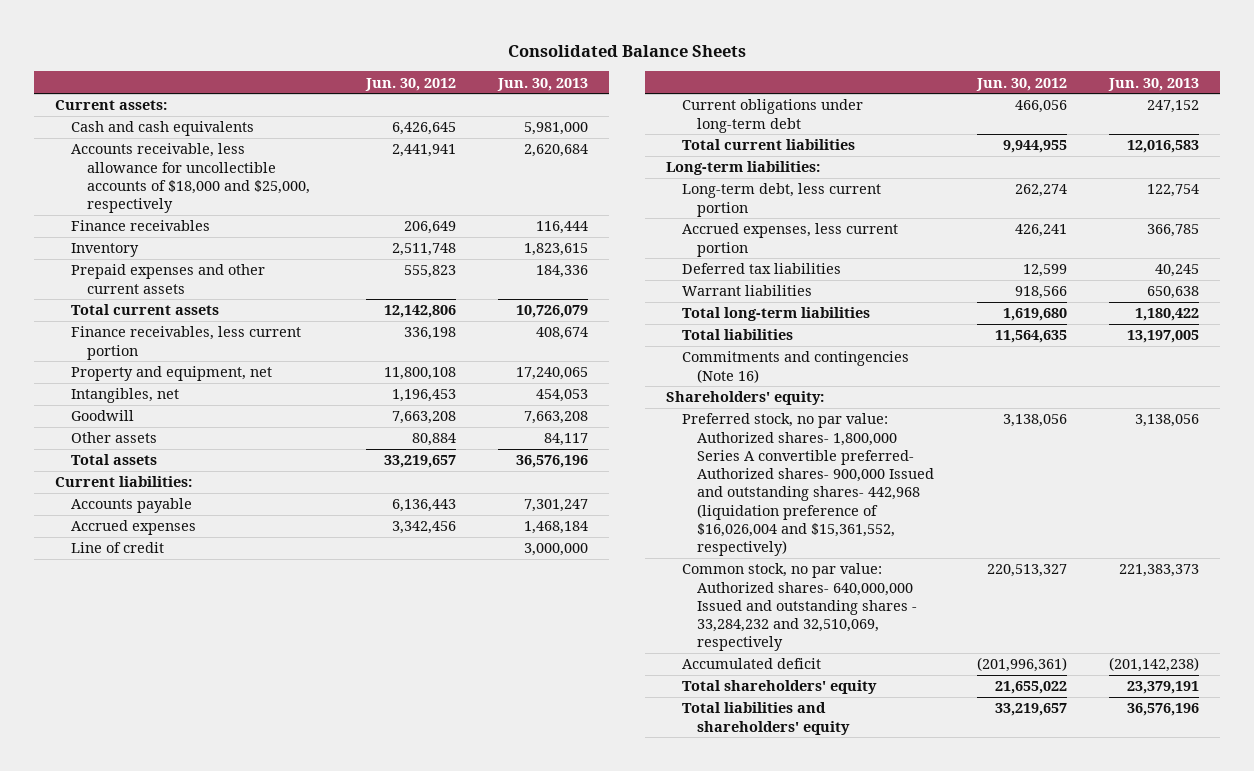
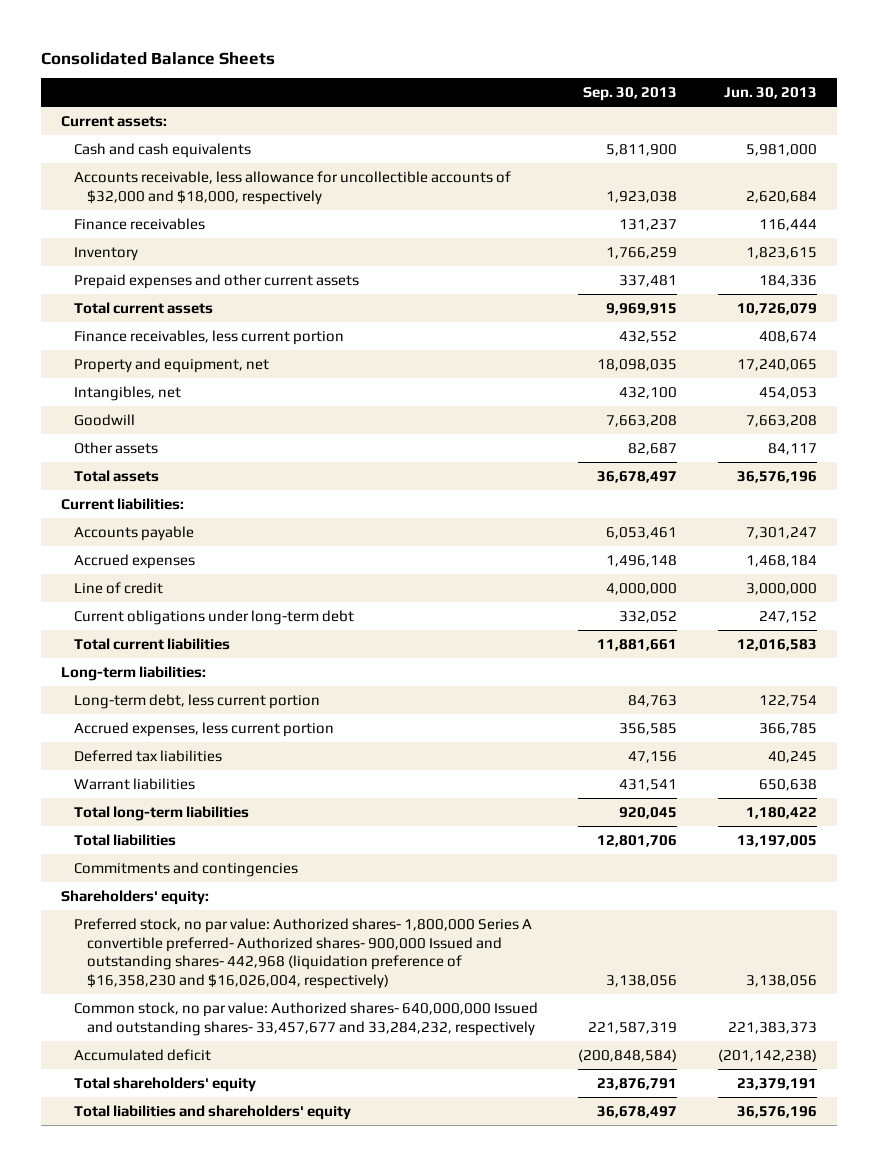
[364,77,456,91] Jun. 30, 2012 -> none
none -> [583,87,678,102] Sep. 30, 2013
[70,143,310,214] Accounts receivable, less allowance for uncollectible accounts of $18,000 and $25,000, respectively -> [74,170,512,205] Accounts receivable, less allowance for uncollectible accounts of $32,000 and $18,000, respectively
[681,351,909,383] Commitments and contingencies (Note 16) -> [74,861,299,877] Commitments and contingencies
[681,413,935,557] Preferred stock, no par value: Authorized shares- 1,800,000 Series A convertible preferred- Authorized shares- 900,000 Issued and outstanding shares- 442,968 (liquidation preference of $16,026,004 and $15,361,552, respectively) -> [74,917,533,989] Preferred stock, no par value: Authorized shares- 1,800,000 Series A convertible preferred- Authorized shares- 900,000 Issued and outstanding shares- 442,968 (liquidation preference of $16,358,230 and $16,026,004, respectively)
[681,563,918,652] Common stock, no par value: Authorized shares- 640,000,000 Issued and outstanding shares - 33,284,232 and 32,510,069, respectively -> [74,1001,539,1036] Common stock, no par value: Authorized shares- 640,000,000 Issued and outstanding shares- 33,457,677 and 33,284,232, respectively

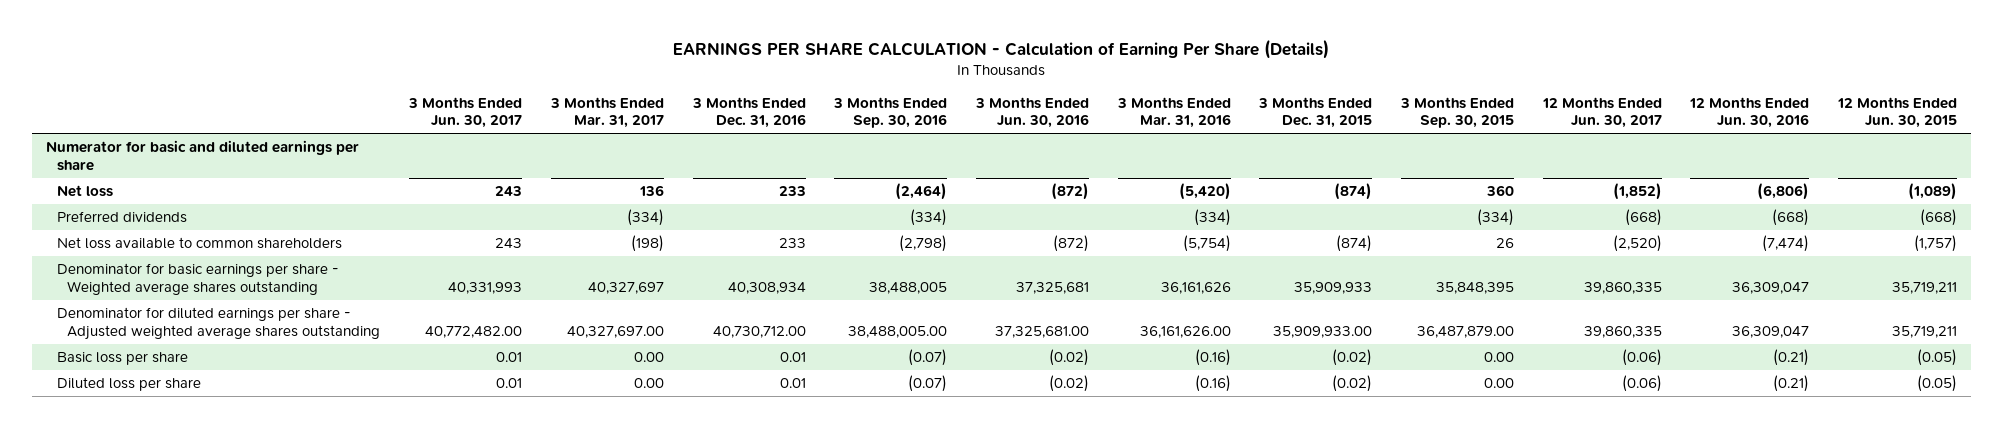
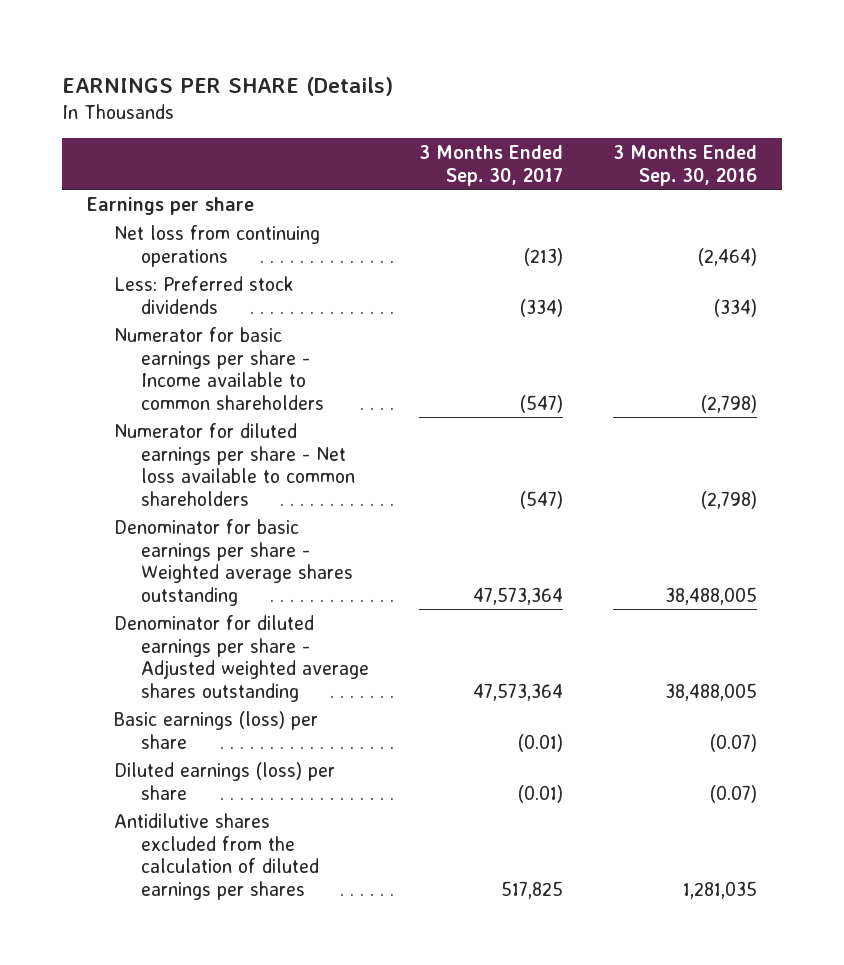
[673,38,1330,59] EARNINGS PER SHARE CALCULATION - Calculation of Earning Per Share (Details) -> [62,76,394,96] EARNINGS PER SHARE (Details)
[408,96,523,129] 3 Months Ended Jun. 30, 2017 -> none
[549,96,664,129] 3 Months Ended Mar. 31, 2017 -> none
[691,96,806,129] 3 Months Ended Dec. 31, 2016 -> none
[974,96,1089,129] 3 Months Ended Jun. 30, 2016 -> none
[1116,96,1231,129] 3 Months Ended Mar. 31, 2016 -> none
[1258,96,1373,129] 3 Months Ended Dec. 31, 2015 -> none
[1399,96,1514,129] 3 Months Ended Sep. 30, 2015 -> none
[1541,96,1662,129] 12 Months Ended Jun. 30, 2017 -> none
[1689,96,1810,129] 12 Months Ended Jun. 30, 2016 -> none
[1837,96,1958,129] 12 Months Ended Jun. 30, 2015 -> none
none -> [419,145,564,186] 3 Months Ended Sep. 30, 2017
[45,140,359,171] Numerator for basic and diluted earnings per share -> [87,196,255,215] Earnings per share
[56,185,113,198] Net loss -> [114,224,321,267] Net loss from continuing operations
[56,211,187,224] Preferred dividends -> [114,275,295,314] Less: Preferred stock dividends
[56,237,342,250] Net loss available to common shareholders -> [114,326,325,410] Numerator for basic earnings per share - Income available to common shareholders
none -> [114,422,356,506] Numerator for diluted earnings per share - Net loss available to common shareholders
[848,325,948,338] 38,488,005.00 -> [664,682,757,701] 38,488,005
[56,352,188,366] Basic loss per share -> [114,710,319,749] Basic earnings (loss) per share
[56,377,201,392] Diluted loss per share -> [114,761,336,800] Diluted earnings (loss) per share
none -> [114,812,320,900] Antidilutive shares excluded from the calculation of diluted earnings per shares

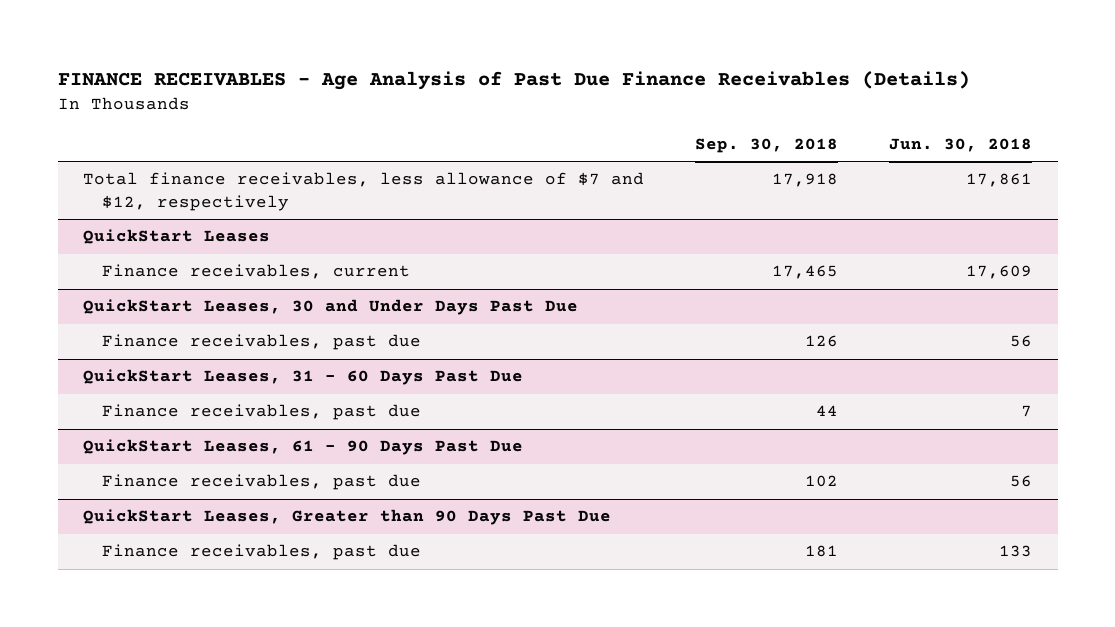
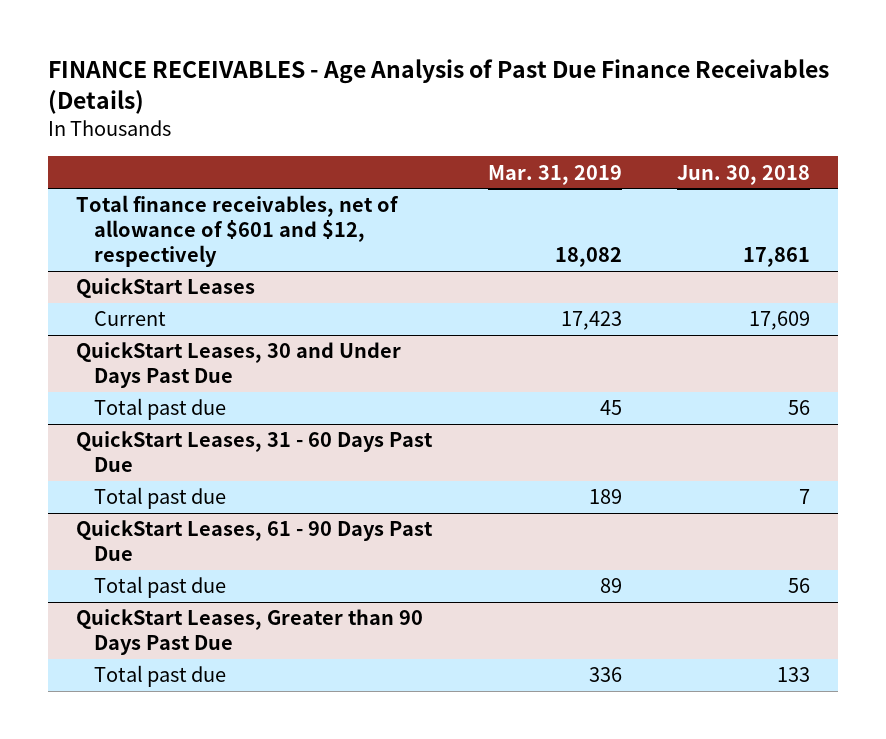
[695,138,839,154] Sep. 30, 2018 -> none
none -> [487,164,622,185] Mar. 31, 2019
[83,172,645,212] Total finance receivables, less allowance of $7 and $12, respectively -> [75,195,399,268] Total finance receivables, net of allowance of $601 and $12, respectively
[102,264,411,280] Finance receivables, current -> [94,311,167,327] Current
[102,334,422,351] Finance receivables, past due -> [94,398,227,421] Total past due
[102,404,422,421] Finance receivables, past due -> [94,487,227,510] Total past due
[102,474,422,491] Finance receivables, past due -> [94,576,227,599] Total past due
[102,544,422,561] Finance receivables, past due -> [94,665,227,688] Total past due

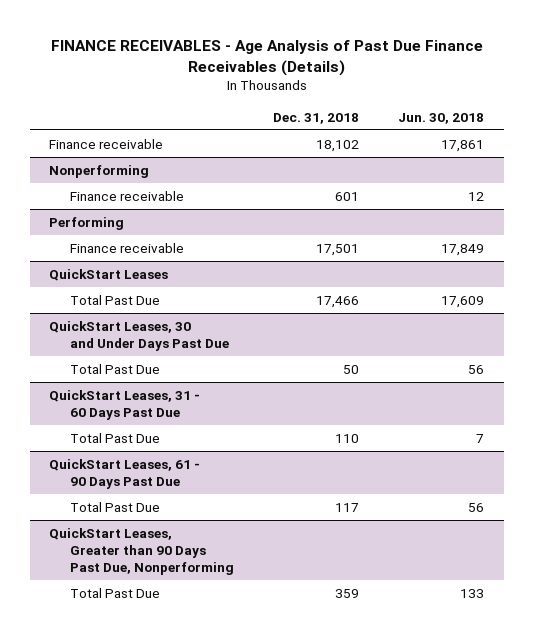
[487,164,622,185] Mar. 31, 2019 -> none
none -> [273,112,360,124] Dec. 31, 2018
[75,195,399,268] Total finance receivables, net of allowance of $601 and $12, respectively -> [48,138,163,149] Finance receivable
none -> [48,164,149,178] Nonperforming
none -> [70,190,185,201] Finance receivable
none -> [48,216,124,230] Performing
none -> [70,242,185,253] Finance receivable
[94,311,167,327] Current -> [70,294,161,305] Total Past Due
[94,398,227,421] Total past due -> [70,363,161,374] Total Past Due
[94,487,227,510] Total past due -> [70,432,161,443] Total Past Due
[94,576,227,599] Total past due -> [70,501,161,512] Total Past Due
[75,609,423,656] QuickStart Leases, Greater than 90 Days Past Due -> [48,527,235,575] QuickStart Leases, Greater than 90 Days Past Due, Nonperforming
[94,665,227,688] Total past due -> [70,587,161,598] Total Past Due

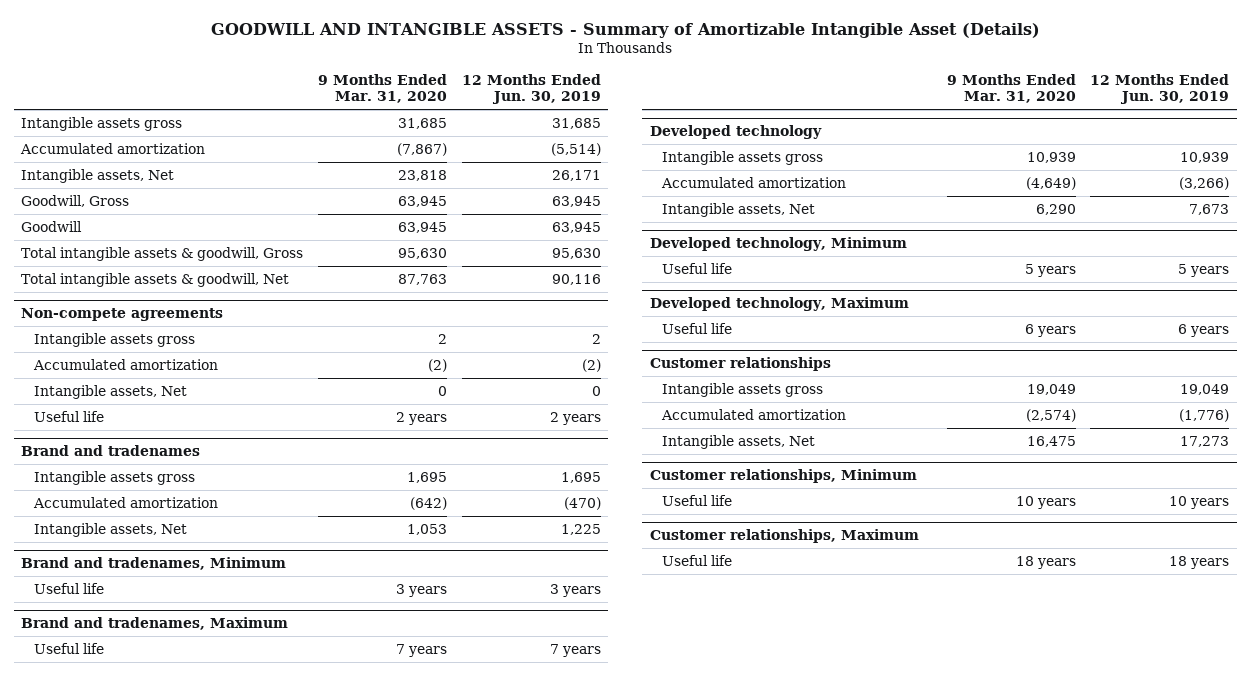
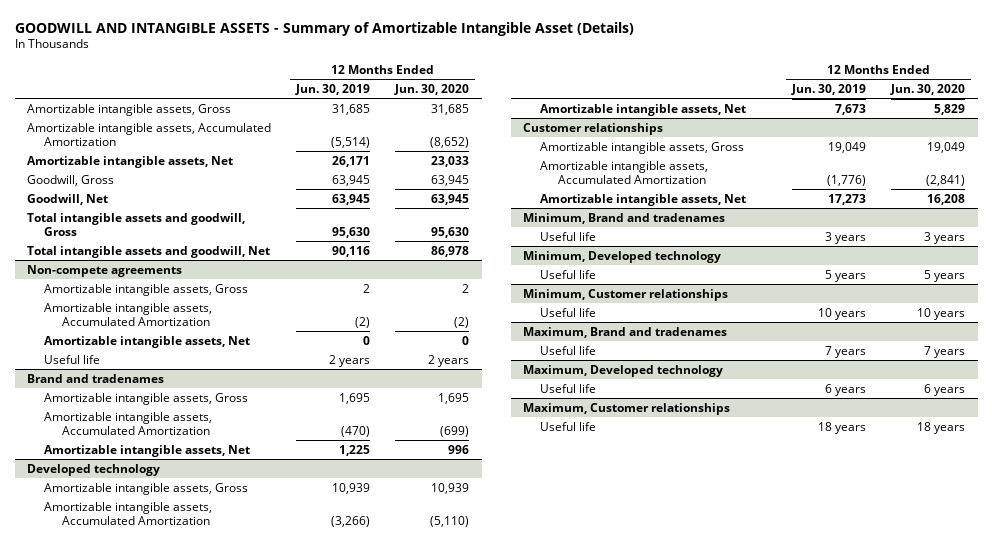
[317,74,447,104] 9 Months Ended Mar. 31, 2020 -> none
none -> [394,83,470,95] Jun. 30, 2020
[21,116,183,131] Intangible assets gross -> [27,103,232,116] Amortizable intangible assets, Gross
[20,142,206,154] Accumulated amortization -> [27,122,272,146] Amortizable intangible assets, Accumulated Amortization
[21,168,175,183] Intangible assets, Net -> [27,155,234,168] Amortizable intangible assets, Net
[21,220,83,232] Goodwill -> [27,193,109,205] Goodwill, Net
[21,246,304,261] Total intangible assets & goodwill, Gross -> [27,212,246,236] Total intangible assets and goodwill, Gross
[21,272,290,287] Total intangible assets & goodwill, Net -> [27,245,271,258] Total intangible assets and goodwill, Net
[33,332,195,347] Intangible assets gross -> [44,283,249,296] Amortizable intangible assets, Gross
[32,358,218,370] Accumulated amortization -> [44,302,213,326] Amortizable intangible assets, Accumulated Amortization
[33,384,187,399] Intangible assets, Net -> [44,335,251,348] Amortizable intangible assets, Net
[21,557,287,571] Brand and tradenames, Minimum -> none
[33,582,104,594] Useful life -> none
[21,617,289,631] Brand and tradenames, Maximum -> none
[33,642,104,654] Useful life -> none
[33,470,195,485] Intangible assets gross -> [44,392,249,405] Amortizable intangible assets, Gross
[32,496,218,508] Accumulated amortization -> [44,411,213,435] Amortizable intangible assets, Accumulated Amortization
[33,522,187,537] Intangible assets, Net -> [44,444,251,457] Amortizable intangible assets, Net
[649,237,907,252] Developed technology, Minimum -> none
[662,262,733,274] Useful life -> none
[649,297,909,312] Developed technology, Maximum -> none
[662,322,733,334] Useful life -> none
[662,150,824,165] Intangible assets gross -> [44,482,249,495] Amortizable intangible assets, Gross
[661,176,847,188] Accumulated amortization -> [44,501,213,525] Amortizable intangible assets, Accumulated Amortization
[662,202,816,217] Intangible assets, Net -> [540,103,747,116] Amortizable intangible assets, Net
[662,382,824,397] Intangible assets gross -> [540,141,745,154] Amortizable intangible assets, Gross
[661,408,847,420] Accumulated amortization -> [540,160,709,184] Amortizable intangible assets, Accumulated Amortization
[662,434,816,449] Intangible assets, Net -> [540,193,747,206] Amortizable intangible assets, Net
none -> [523,212,726,224] Minimum, Brand and tradenames
none -> [540,231,597,241] Useful life
none -> [523,250,722,263] Minimum, Developed technology
none -> [540,269,597,279] Useful life
[649,469,917,484] Customer relationships, Minimum -> [523,288,729,301] Minimum, Customer relationships
none -> [523,326,728,338] Maximum, Brand and tradenames
none -> [540,345,597,355] Useful life
none -> [523,364,724,377] Maximum, Developed technology
none -> [540,383,597,393] Useful life
[649,529,919,544] Customer relationships, Maximum -> [523,402,731,415] Maximum, Customer relationships

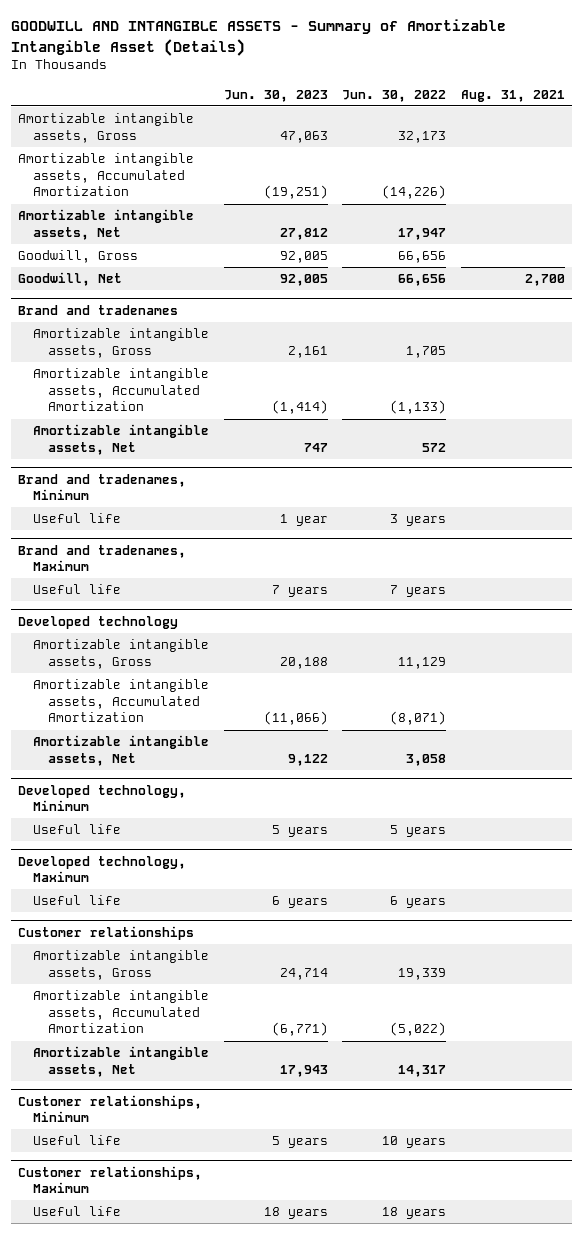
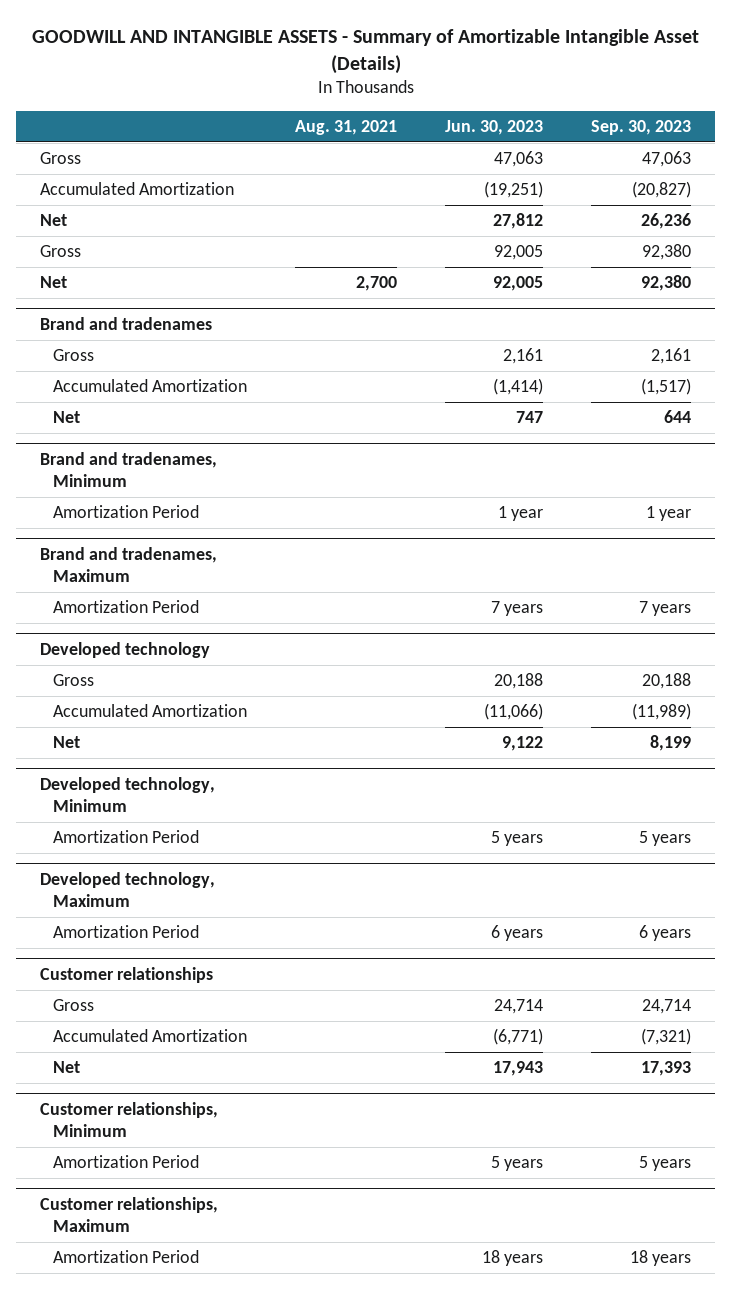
[342,89,447,102] Jun. 30, 2022 -> none
none -> [591,119,692,135] Sep. 30, 2023
[18,113,195,143] Amortizable intangible assets, Gross -> [39,152,81,165] Gross
[18,153,195,197] Amortizable intangible assets, Accumulated Amortization -> [39,182,234,196] Accumulated Amortization
[18,209,195,240] Amortizable intangible assets, Net -> [39,214,67,227] Net
[18,250,139,264] Goodwill, Gross -> [39,245,81,258] Gross
[18,272,123,287] Goodwill, Net -> [39,276,67,289] Net
[32,328,209,358] Amortizable intangible assets, Gross -> [53,349,95,362] Gross
[32,368,209,412] Amortizable intangible assets, Accumulated Amortization -> [53,379,248,393] Accumulated Amortization
[32,424,209,455] Amortizable intangible assets, Net -> [53,411,81,424] Net
[32,513,121,524] Useful life -> [53,505,200,519] Amortization Period
[32,584,121,595] Useful life -> [53,600,200,614] Amortization Period
[32,639,209,669] Amortizable intangible assets, Gross -> [53,674,95,687] Gross
[32,679,209,723] Amortizable intangible assets, Accumulated Amortization -> [53,704,248,718] Accumulated Amortization
[32,735,209,766] Amortizable intangible assets, Net -> [53,736,81,749] Net
[32,824,121,835] Useful life -> [53,830,200,844] Amortization Period
[32,895,121,906] Useful life -> [53,925,200,939] Amortization Period
[32,950,209,980] Amortizable intangible assets, Gross -> [53,999,95,1012] Gross
[32,990,209,1034] Amortizable intangible assets, Accumulated Amortization -> [53,1029,248,1043] Accumulated Amortization
[32,1046,209,1077] Amortizable intangible assets, Net -> [53,1061,81,1074] Net
[32,1135,121,1146] Useful life -> [53,1155,200,1169] Amortization Period
[32,1206,121,1217] Useful life -> [53,1250,200,1264] Amortization Period

